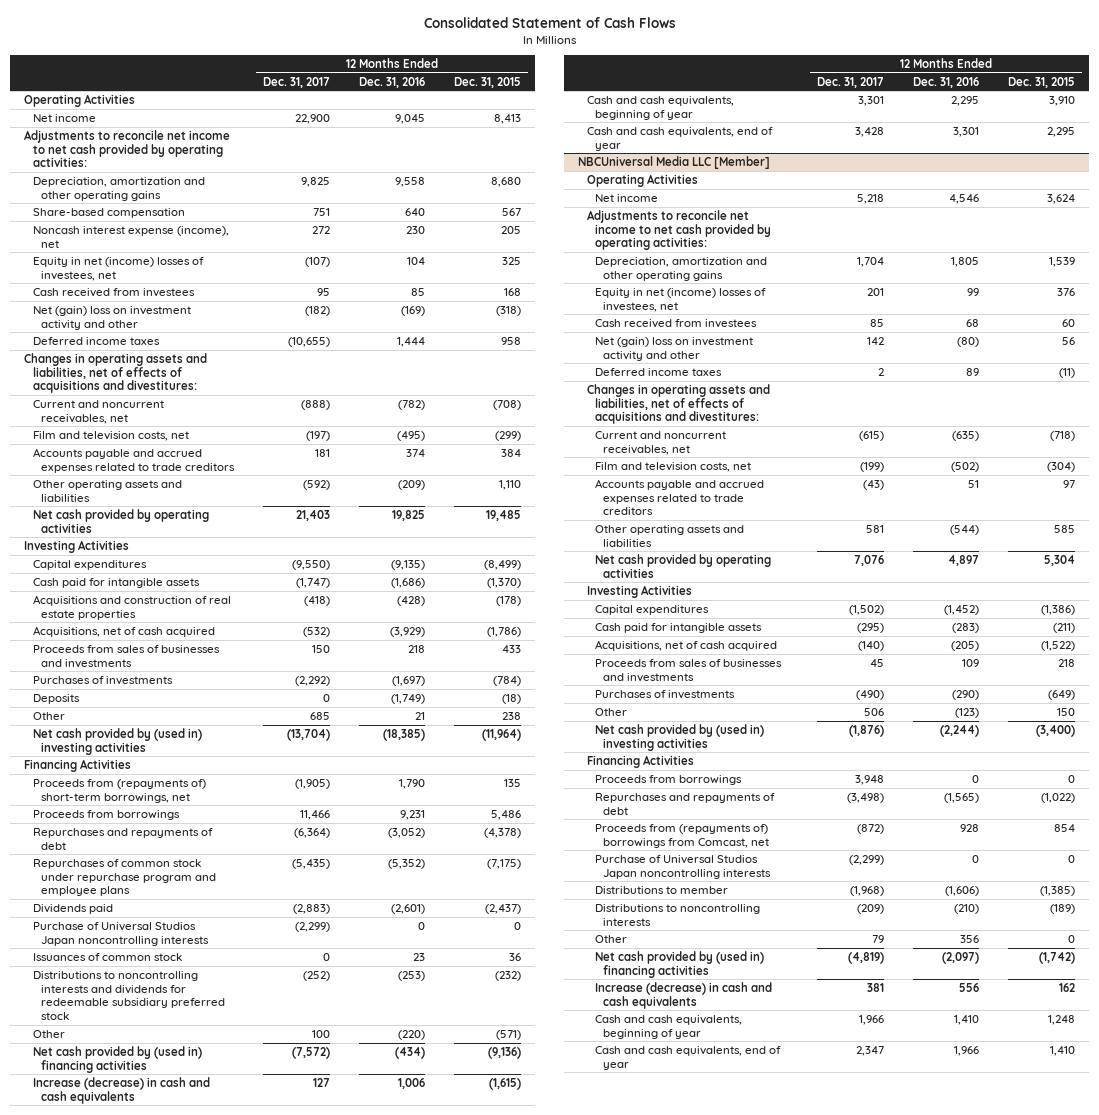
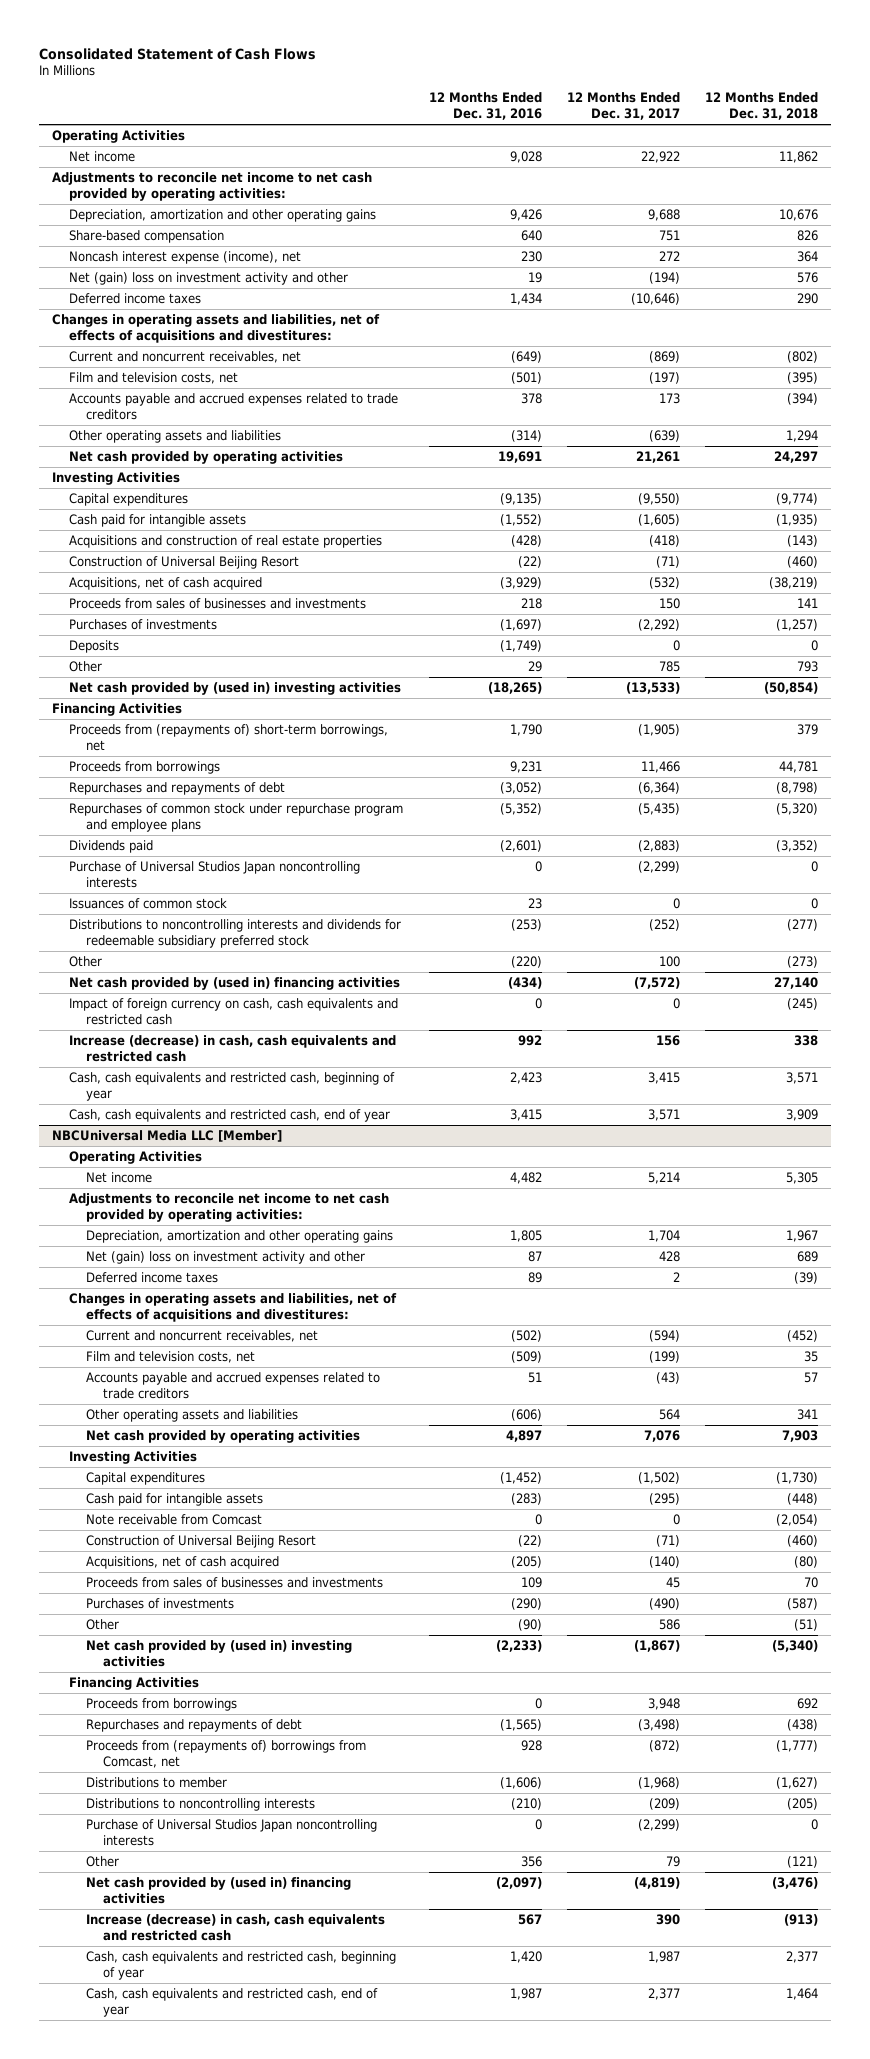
[453,76,521,88] Dec. 31, 2015 -> none
none -> [705,92,819,121] 12 Months Ended Dec. 31, 2018
[294,113,330,124] 22,900 -> [640,150,680,163] 22,922
[394,113,425,124] 9,045 -> [509,150,542,163] 9,028
[300,176,330,187] 9,825 -> [647,208,680,221] 9,688
[394,176,425,187] 9,558 -> [509,208,542,221] 9,426
[32,256,204,281] Equity in net (income) losses of investees, net -> none
[32,287,195,297] Cash received from investees -> none
[304,305,330,316] (182) -> [648,271,680,284] (194)
[400,305,425,316] (169) -> [527,271,542,283] 19
[287,336,330,347] (10,655) -> [630,292,680,305] (10,646)
[396,336,425,347] 1,444 -> [509,292,542,305] 1,434
[300,399,330,410] (888) -> [648,350,680,363] (869)
[397,399,425,410] (782) -> [510,350,542,363] (649)
[396,430,425,441] (495) -> [510,371,542,384] (501)
[314,448,330,457] 181 -> [658,392,680,404] 173
[405,448,425,457] 374 -> [520,392,542,404] 378
[302,479,330,490] (592) -> [648,429,680,442] (639)
[397,479,425,490] (209) -> [510,429,542,442] (314)
[295,509,330,521] 21,403 -> [635,450,680,463] 21,261
[391,509,425,521] 19,825 -> [497,450,542,463] 19,691
[295,577,330,588] (1,747) -> [637,513,680,526] (1,605)
[390,577,425,588] (1,686) -> [499,513,542,526] (1,552)
none -> [69,555,300,569] Construction of Universal Beijing Resort
[309,711,330,720] 685 -> [658,660,680,672] 785
[414,711,425,720] 21 -> [527,660,542,672] 29
[286,728,330,741] (13,704) -> [625,681,680,694] (13,533)
[382,728,425,741] (18,385) -> [487,681,542,694] (18,265)
none -> [69,997,399,1025] Impact of foreign currency on cash, cash equivalents and restricted cash
[32,1076,210,1104] Increase (decrease) in cash and cash equivalents -> [69,1034,397,1062] Increase (decrease) in cash, cash equivalents and restricted cash
[312,1077,330,1087] 127 -> [655,1034,680,1046] 156
[397,1077,425,1089] 1,006 -> [517,1034,542,1046] 992
[586,95,734,120] Cash and cash equivalents, beginning of year -> [69,1071,396,1101] Cash, cash equivalents and restricted cash, beginning of year
[857,95,884,106] 3,301 -> [647,1071,680,1084] 3,415
[950,95,979,106] 2,295 -> [509,1071,542,1084] 2,423
[586,126,773,151] Cash and cash equivalents, end of year -> [69,1108,391,1122] Cash, cash equivalents and restricted cash, end of year
[854,126,884,137] 3,428 -> [647,1108,680,1121] 3,571
[952,126,979,137] 3,301 -> [509,1108,542,1121] 3,415
[856,193,884,204] 5,218 -> [647,1171,680,1184] 5,214
[948,193,979,204] 4,546 -> [509,1171,542,1184] 4,482
[595,287,767,312] Equity in net (income) losses of investees, net -> none
[595,318,758,328] Cash received from investees -> none
[866,336,884,345] 142 -> [658,1250,680,1262] 428
[956,336,979,347] (80) -> [527,1250,542,1262] 87
[858,430,884,441] (615) -> [648,1329,680,1342] (594)
[951,430,979,441] (635) -> [510,1329,542,1342] (502)
[950,461,979,472] (502) -> [510,1350,542,1363] (509)
[865,524,884,533] 581 -> [658,1408,680,1420] 564
[949,524,979,535] (544) -> [510,1408,542,1421] (606)
none -> [86,1513,263,1525] Note receivable from Comcast
none -> [86,1534,317,1548] Construction of Universal Beijing Resort
[863,707,884,716] 506 -> [658,1618,680,1630] 586
[954,707,979,718] (123) -> [517,1618,542,1631] (90)
[848,724,884,737] (1,876) -> [633,1639,680,1652] (1,867)
[939,724,979,737] (2,244) -> [495,1639,542,1652] (2,233)
[595,854,772,879] Purchase of Universal Studios Japan noncontrolling interests -> [86,1818,378,1846] Purchase of Universal Studios Japan noncontrolling interests
[595,981,773,1009] Increase (decrease) in cash and cash equivalents -> [86,1913,386,1941] Increase (decrease) in cash, cash equivalents and restricted cash
[866,982,884,992] 381 -> [655,1913,680,1925] 390
[958,982,979,992] 556 -> [517,1913,542,1925] 567
[595,1014,743,1039] Cash and cash equivalents, beginning of year -> [86,1950,397,1980] Cash, cash equivalents and restricted cash, beginning of year
[858,1014,884,1025] 1,966 -> [647,1950,680,1963] 1,987
[953,1014,979,1025] 1,410 -> [509,1950,542,1963] 1,420
[595,1045,782,1070] Cash and cash equivalents, end of year -> [86,1987,379,2017] Cash, cash equivalents and restricted cash, end of year
[855,1045,884,1056] 2,347 -> [647,1987,680,2000] 2,377
[953,1045,979,1056] 1,966 -> [509,1987,542,2000] 1,987

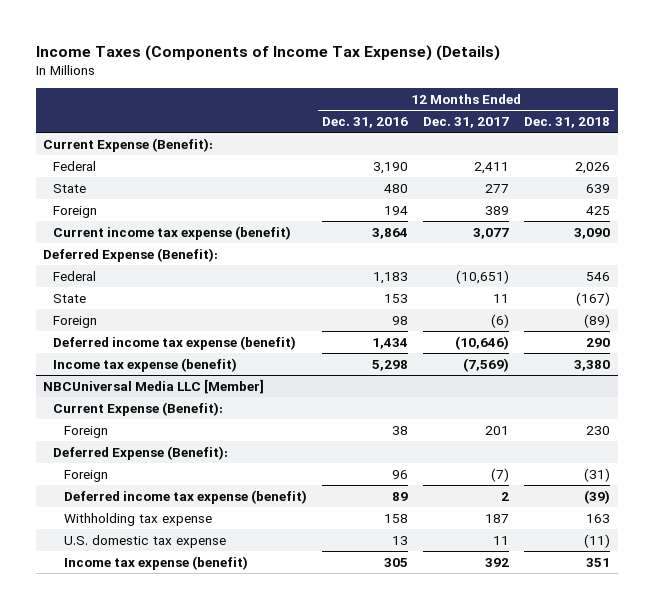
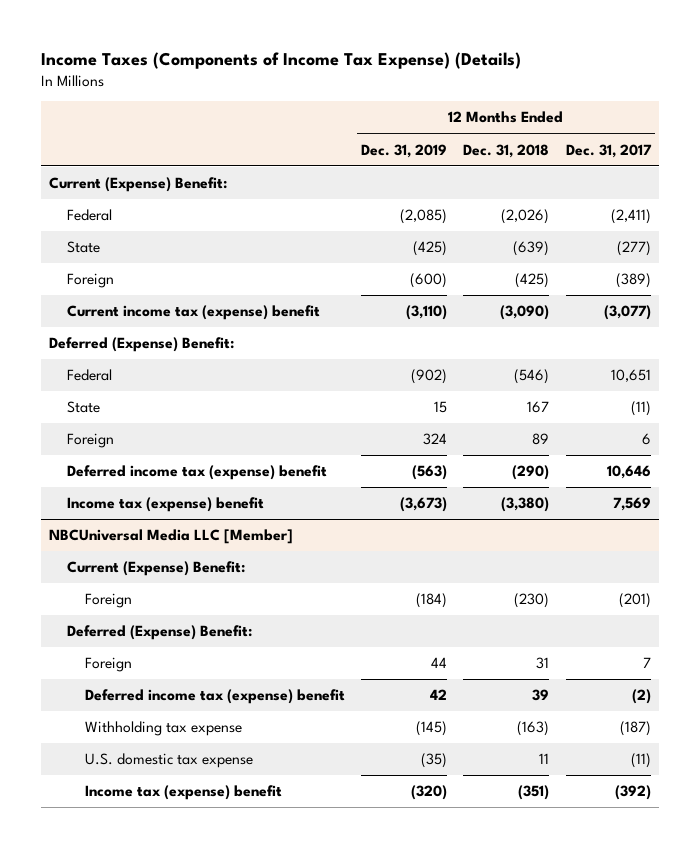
[321,116,408,128] Dec. 31, 2016 -> none
none -> [360,143,447,158] Dec. 31, 2019
[43,137,214,152] Current Expense (Benefit): -> [48,177,227,193] Current (Expense) Benefit:
[473,161,509,174] 2,411 -> [610,209,651,225] (2,411)
[575,161,611,174] 2,026 -> [501,209,550,225] (2,026)
[484,183,509,193] 277 -> [616,241,651,257] (277)
[586,183,611,193] 639 -> [513,241,550,257] (639)
[484,205,509,215] 389 -> [615,273,651,289] (389)
[586,205,611,215] 425 -> [515,273,550,289] (425)
[53,225,292,240] Current income tax expense (benefit) -> [66,305,320,321] Current income tax (expense) benefit
[472,227,509,239] 3,077 -> [603,305,651,321] (3,077)
[574,227,611,239] 3,090 -> [500,305,550,321] (3,090)
[43,247,219,262] Deferred Expense (Benefit): -> [48,337,234,353] Deferred (Expense) Benefit:
[455,269,509,284] (10,651) -> [610,369,651,383] 10,651
[586,271,611,281] 546 -> [514,369,550,385] (546)
[492,293,509,303] 11 -> [630,401,651,417] (11)
[576,291,611,306] (167) -> [527,401,550,414] 167
[490,313,509,328] (6) -> [641,433,651,446] 6
[584,313,611,328] (89) -> [532,433,550,446] 89
[53,335,297,350] Deferred income tax expense (benefit) -> [66,465,327,481] Deferred income tax (expense) benefit
[454,335,509,350] (10,646) -> [606,465,651,480] 10,646
[586,337,611,347] 290 -> [512,465,550,481] (290)
[53,357,238,372] Income tax expense (benefit) -> [66,497,264,513] Income tax (expense) benefit
[462,357,509,372] (7,569) -> [612,497,651,512] 7,569
[574,359,611,371] 3,380 -> [501,497,550,513] (3,380)
[53,401,224,416] Current Expense (Benefit): -> [66,561,245,577] Current (Expense) Benefit:
[484,425,509,435] 201 -> [618,593,651,609] (201)
[586,425,611,435] 230 -> [514,593,550,609] (230)
[53,445,229,460] Deferred Expense (Benefit): -> [66,625,252,641] Deferred (Expense) Benefit:
[490,467,509,482] (7) -> [642,657,651,669] 7
[584,467,611,482] (31) -> [536,657,550,670] 31
[63,489,307,504] Deferred income tax expense (benefit) -> [84,689,345,705] Deferred income tax (expense) benefit
[500,491,509,501] 2 -> [631,689,651,705] (2)
[584,489,611,504] (39) -> [532,689,550,702] 39
[484,513,509,523] 187 -> [619,721,651,737] (187)
[586,513,611,523] 163 -> [517,721,550,737] (163)
[492,535,509,545] 11 -> [630,753,651,769] (11)
[584,533,611,548] (11) -> [539,753,550,765] 11
[63,555,248,570] Income tax expense (benefit) -> [84,785,282,801] Income tax (expense) benefit
[484,557,509,567] 392 -> [614,785,651,801] (392)
[586,557,611,567] 351 -> [518,785,550,801] (351)

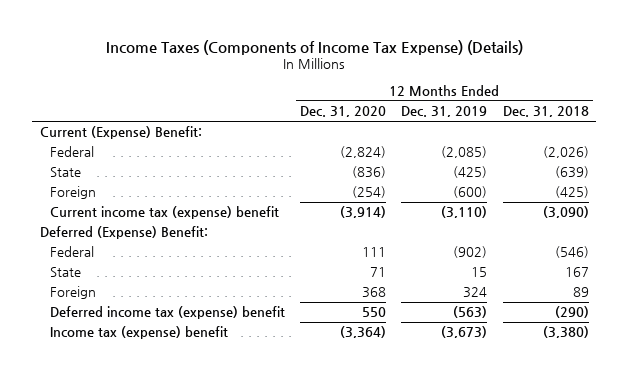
[565,143,652,158] Dec. 31, 2017 -> none
none -> [300,106,387,118] Dec. 31, 2020
[48,529,293,545] NBCUniversal Media LLC [Member] -> none
[66,561,245,577] Current (Expense) Benefit: -> none
[84,593,132,609] Foreign -> none
[66,625,252,641] Deferred (Expense) Benefit: -> none
[84,657,132,673] Foreign -> none
[84,689,345,705] Deferred income tax (expense) benefit -> none
[84,721,242,737] Withholding tax expense -> none
[84,753,253,769] U.S. domestic tax expense -> none
[84,785,282,801] Income tax (expense) benefit -> none

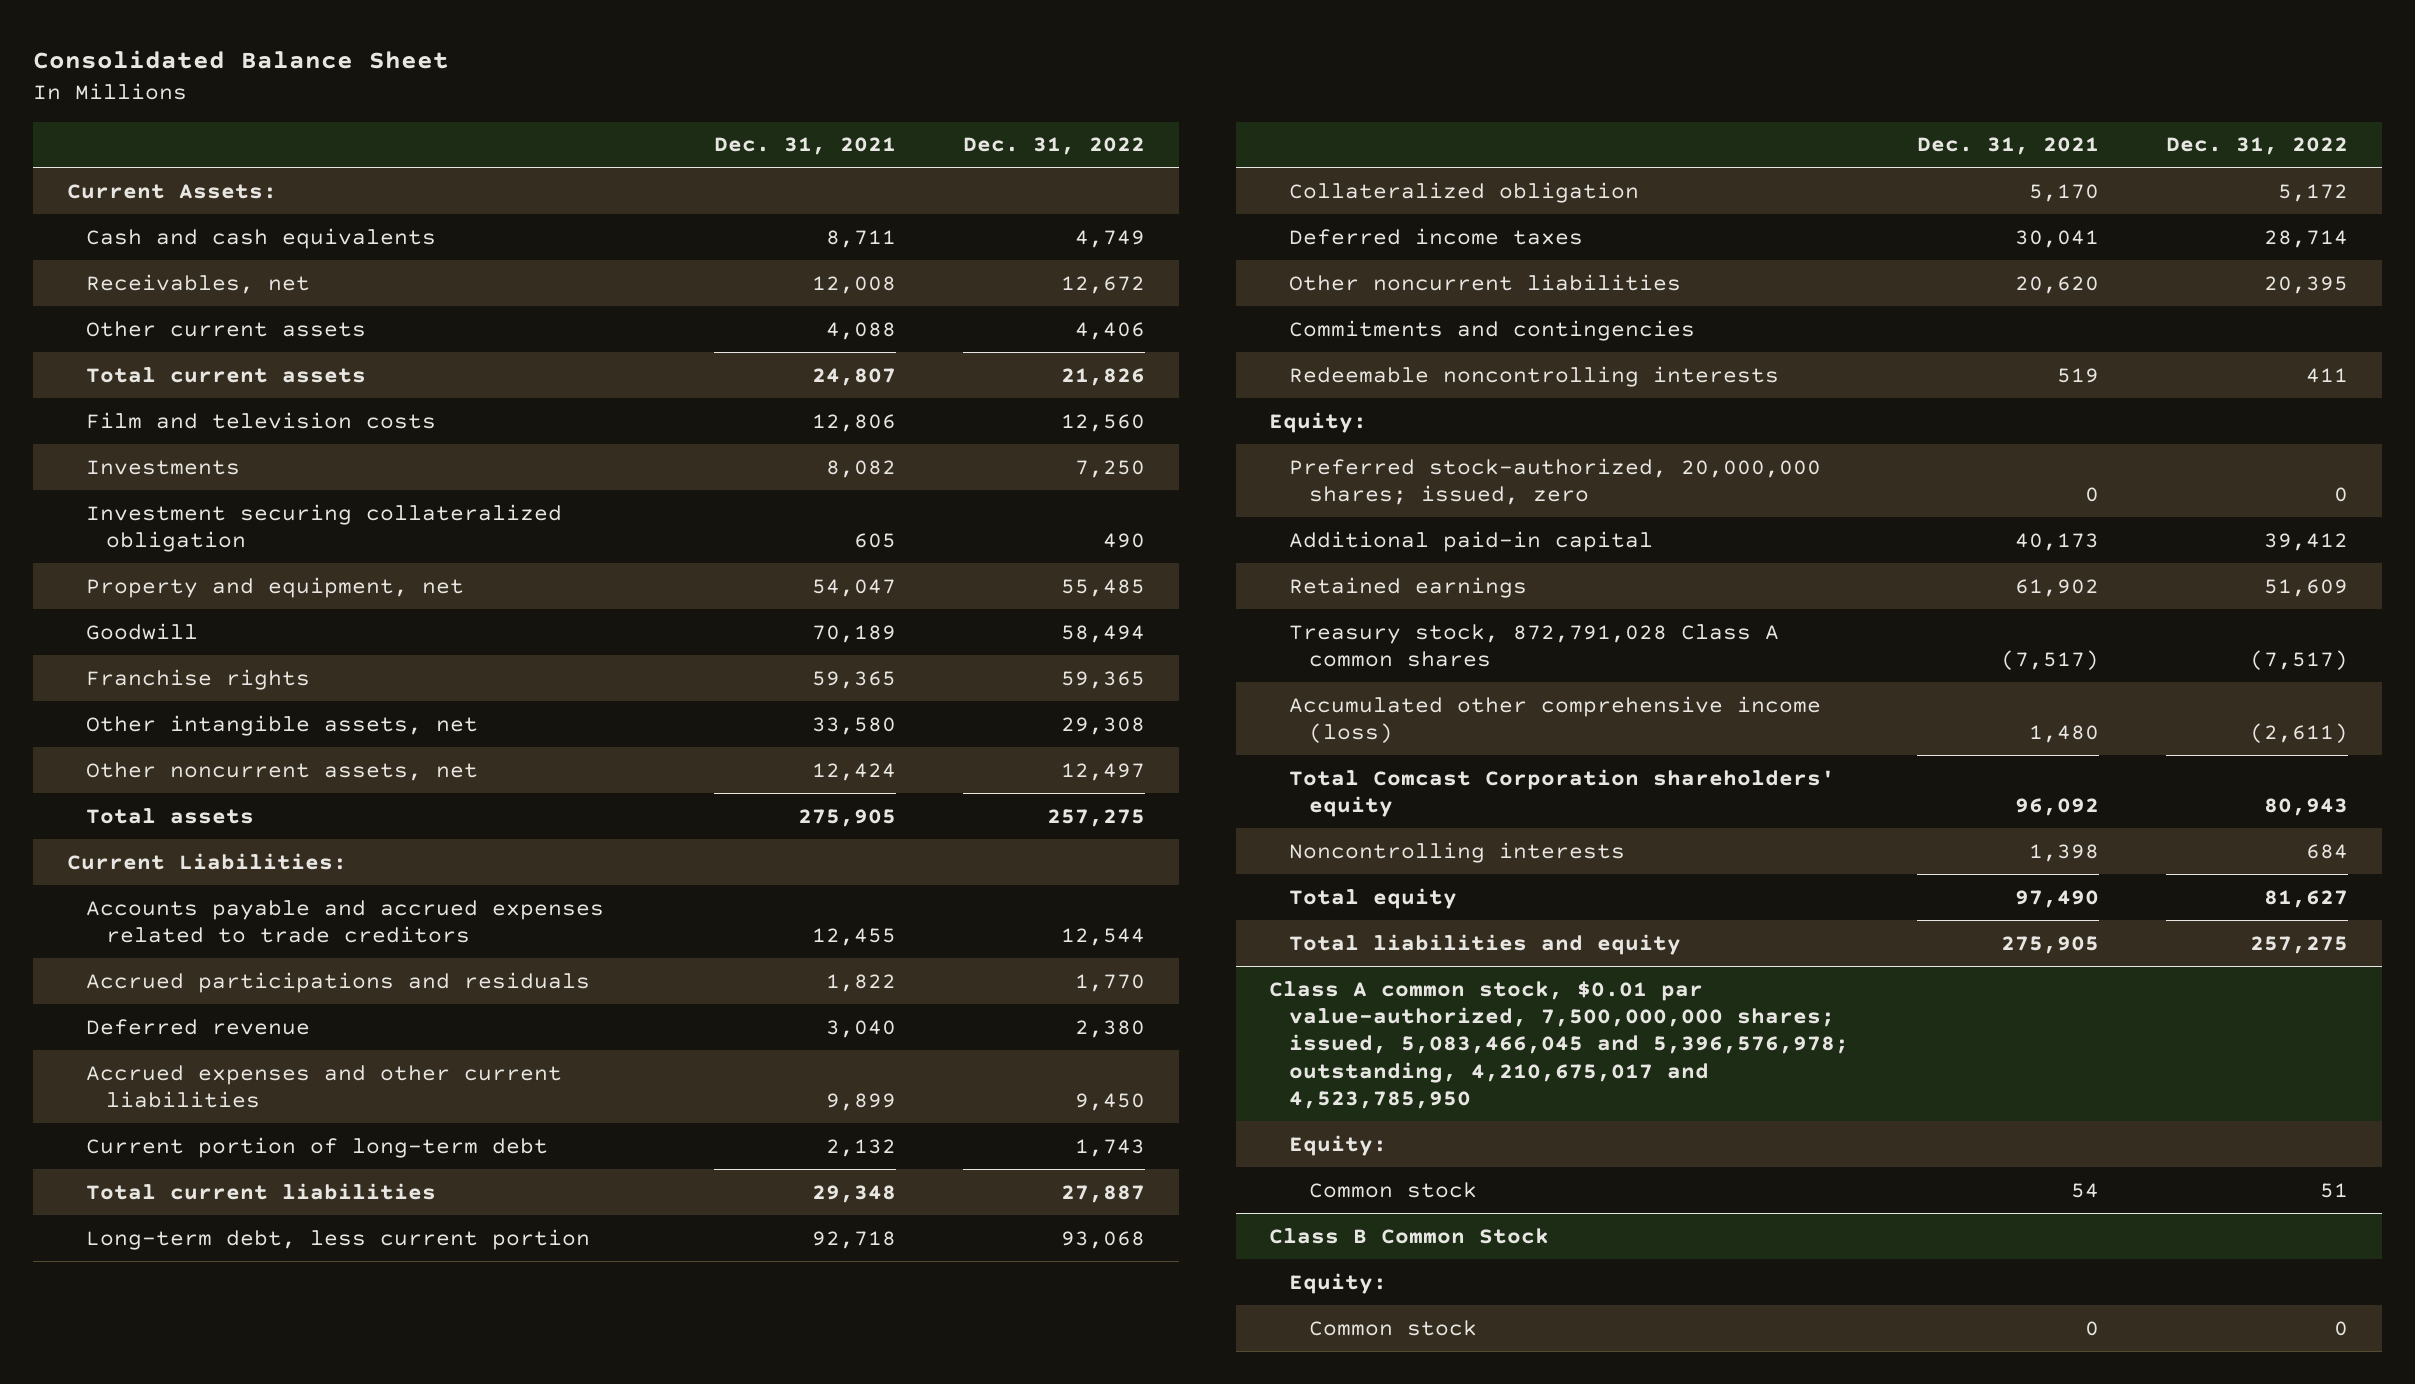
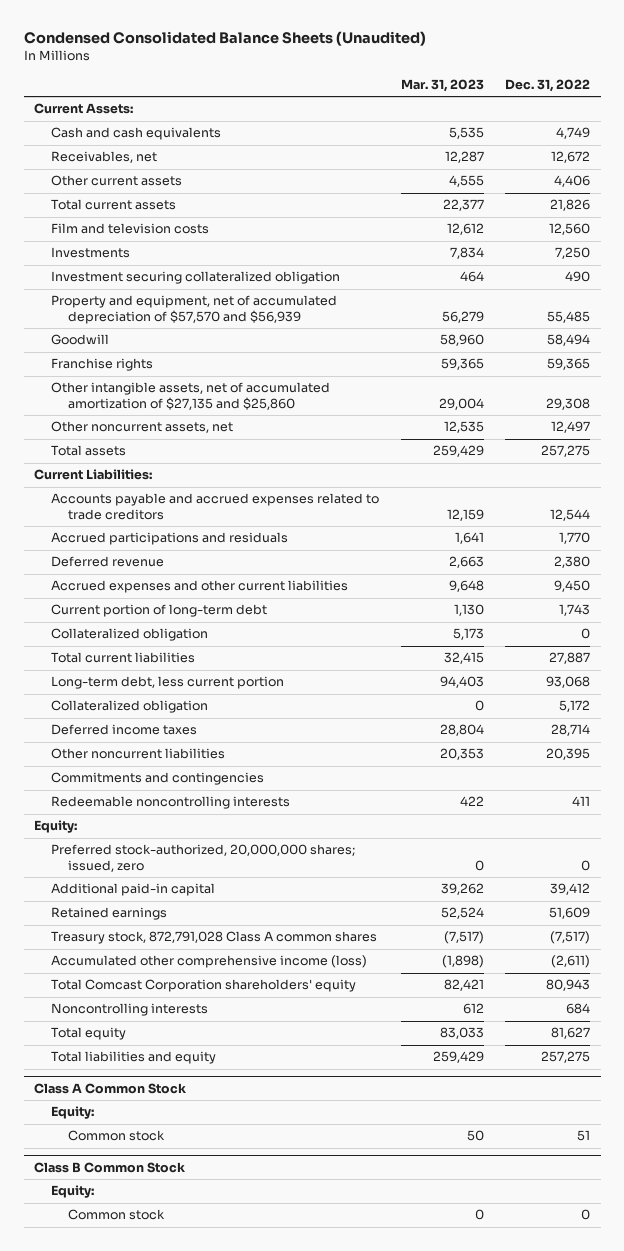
[32,50,449,70] Consolidated Balance Sheet -> [23,31,426,47] Condensed Consolidated Balance Sheets (Unaudited)
[713,137,896,156] Dec. 31, 2021 -> none
none -> [400,79,484,93] Mar. 31, 2023
[86,576,465,598] Property and equipment, net -> [51,295,338,324] Property and equipment, net of accumulated depreciation of $57,570 and $56,939
[86,714,479,736] Other intangible assets, net -> [51,382,331,410] Other intangible assets, net of accumulated amortization of $27,135 and $25,860
none -> [51,628,209,642] Collateralized obligation
[1269,980,1850,1110] Class A common stock, $0.01 par value-authorized, 7,500,000,000 shares; issued, 5,083,466,045 and 5,396,576,978; outstanding, 4,210,675,017 and 4,523,785,950 -> [34,1083,187,1095] Class A Common Stock

